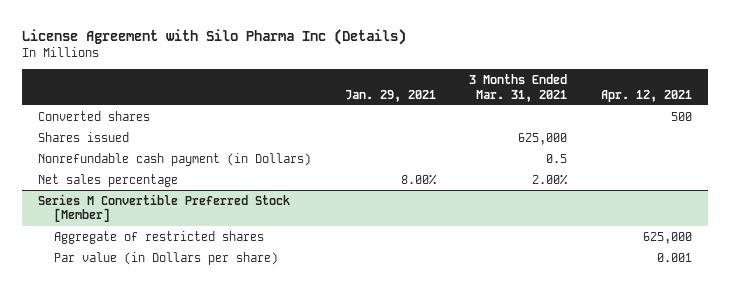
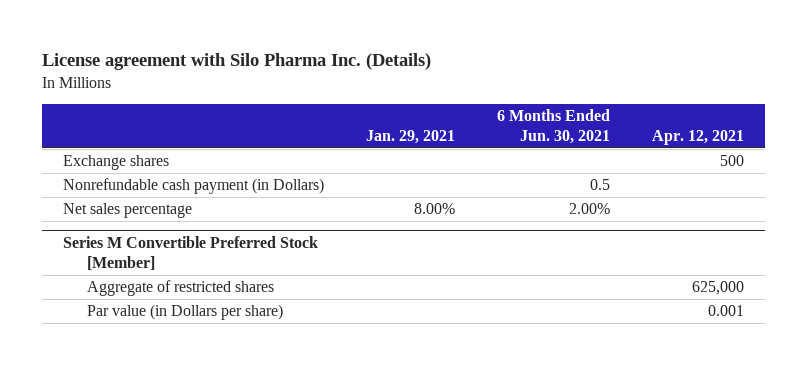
[21,28,406,45] License Agreement with Silo Pharma Inc (Details) -> [41,53,431,71] License agreement with Silo Pharma Inc. (Details)
[469,73,568,102] 3 Months Ended Mar. 31, 2021 -> none
none -> [497,108,611,144] 6 Months Ended Jun. 30, 2021
[38,110,151,121] Converted shares -> none
[38,131,130,142] Shares issued -> none
none -> [62,155,169,171] Exchange shares

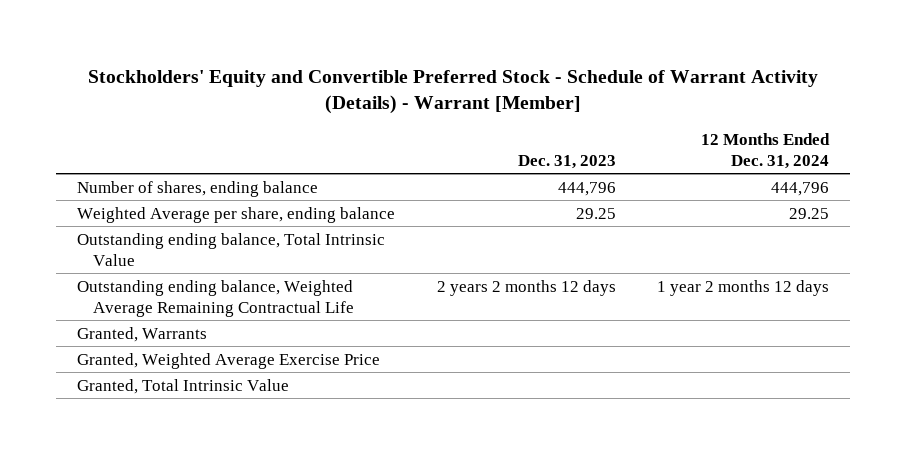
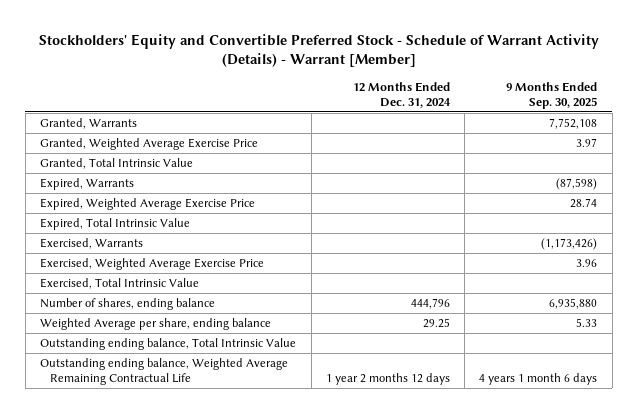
[517,154,616,169] Dec. 31, 2023 -> none
none -> [506,81,598,109] 9 Months Ended Sep. 30, 2025
[77,326,208,342] Granted, Warrants -> [40,118,138,130] Granted, Warrants
[77,352,381,369] Granted, Weighted Average Exercise Price -> [40,138,259,151] Granted, Weighted Average Exercise Price
[77,378,290,394] Granted, Total Intrinsic Value -> [40,158,194,170] Granted, Total Intrinsic Value
none -> [40,178,135,191] Expired, Warrants
none -> [40,198,256,211] Expired, Weighted Average Exercise Price
none -> [40,218,191,231] Expired, Total Intrinsic Value
none -> [40,238,144,250] Exercised, Warrants
none -> [40,258,265,271] Exercised, Weighted Average Exercise Price
none -> [40,278,200,290] Exercised, Total Intrinsic Value

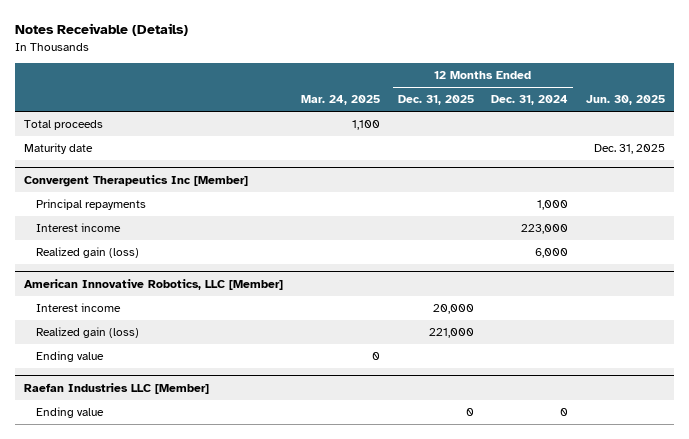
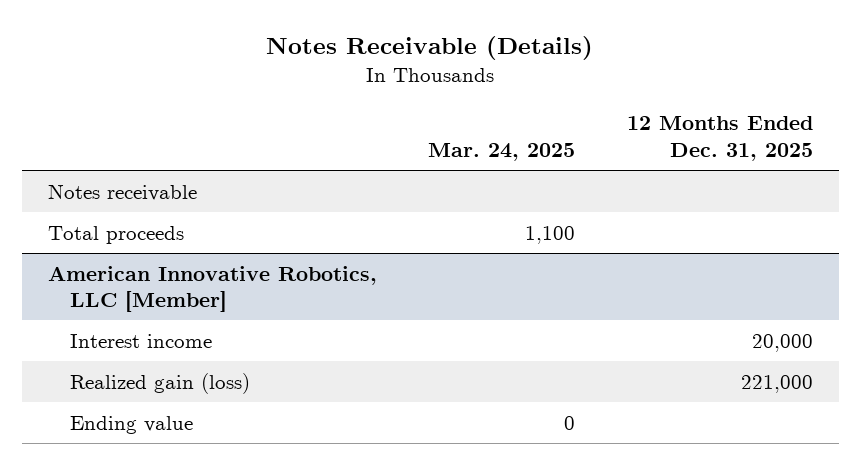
[491,95,569,106] Dec. 31, 2024 -> none
[586,95,666,106] Jun. 30, 2025 -> none
none -> [48,183,198,201] Notes receivable
[24,143,94,155] Maturity date -> none
[24,175,249,188] Convergent Therapeutics Inc [Member] -> none
[36,199,147,211] Principal repayments -> none
[36,223,122,233] Interest income -> none
[36,247,140,259] Realized gain (loss) -> none
[24,383,210,395] Raefan Industries LLC [Member] -> none
[36,407,105,419] Ending value -> none

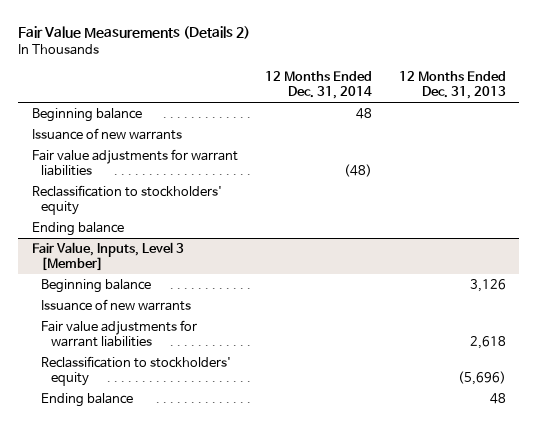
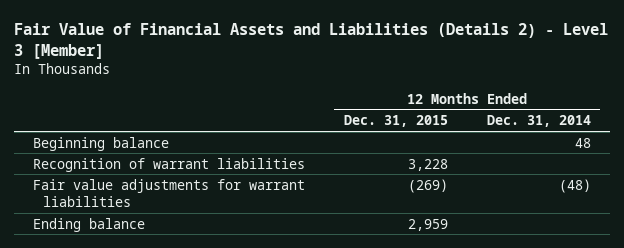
[18,26,251,40] Fair Value Measurements (Details 2) -> [13,22,608,60] Fair Value of Financial Assets and Liabilities (Details 2) - Level 3 [Member]
[398,71,506,100] 12 Months Ended Dec. 31, 2013 -> none
none -> [343,115,448,128] Dec. 31, 2015
[31,127,182,140] Issuance of new warrants -> [33,157,306,172] Recognition of warrant liabilities
[31,184,222,215] Reclassification to stockholders' equity -> none
[31,241,184,271] Fair Value, Inputs, Level 3 [Member] -> none
[41,278,152,293] Beginning balance -> none
[41,298,192,311] Issuance of new warrants -> none
[41,319,198,347] Fair value adjustments for warrant liabilities -> none
[41,355,232,386] Reclassification to stockholders' equity -> none
[41,392,134,407] Ending balance -> none

